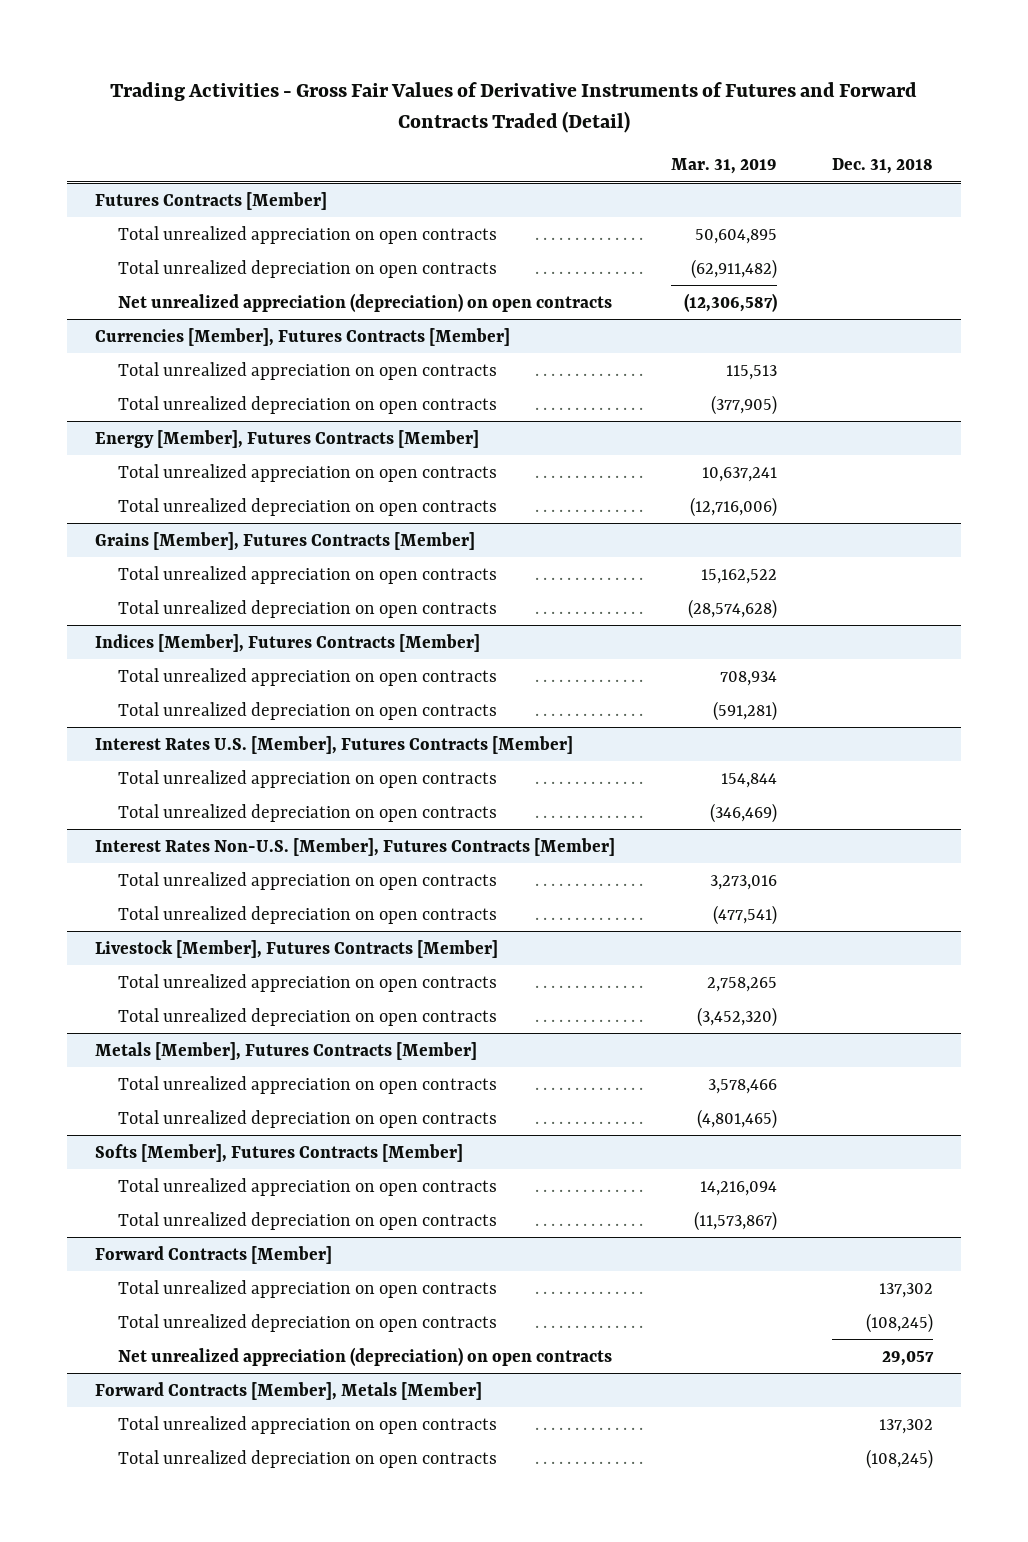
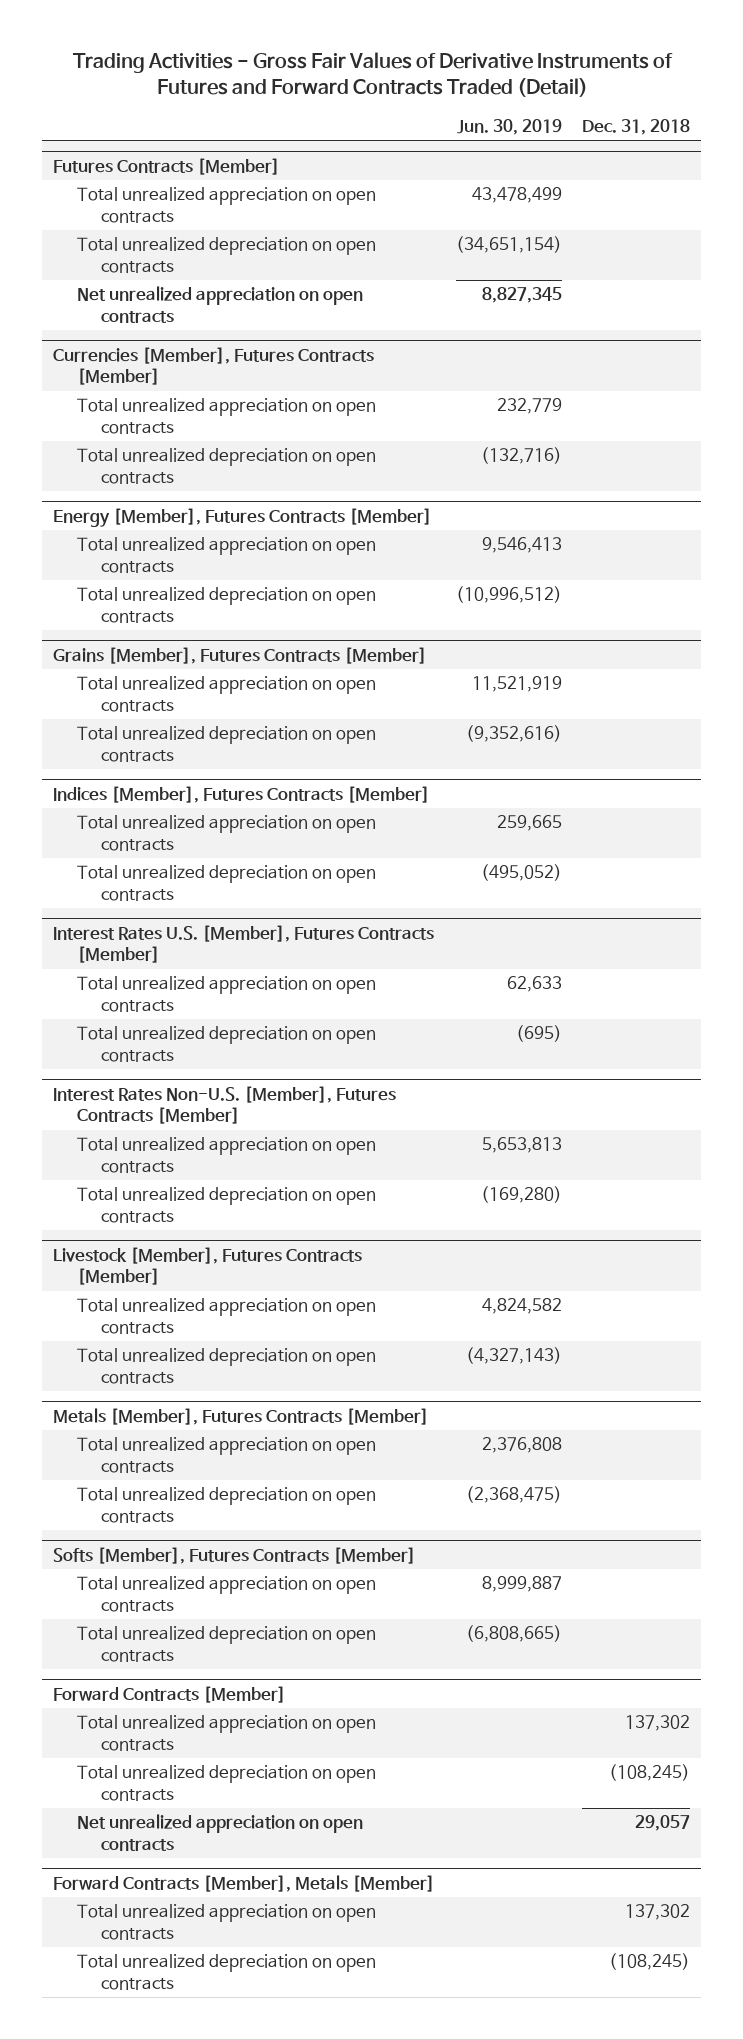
[670,158,777,175] Mar. 31, 2019 -> none
none -> [456,118,562,135] Jun. 30, 2019
[117,292,612,312] Net unrealized appreciation (depreciation) on open contracts -> [76,286,363,323] Net unrealized appreciation on open contracts
[117,1346,612,1366] Net unrealized appreciation (depreciation) on open contracts -> [76,1814,363,1851] Net unrealized appreciation on open contracts

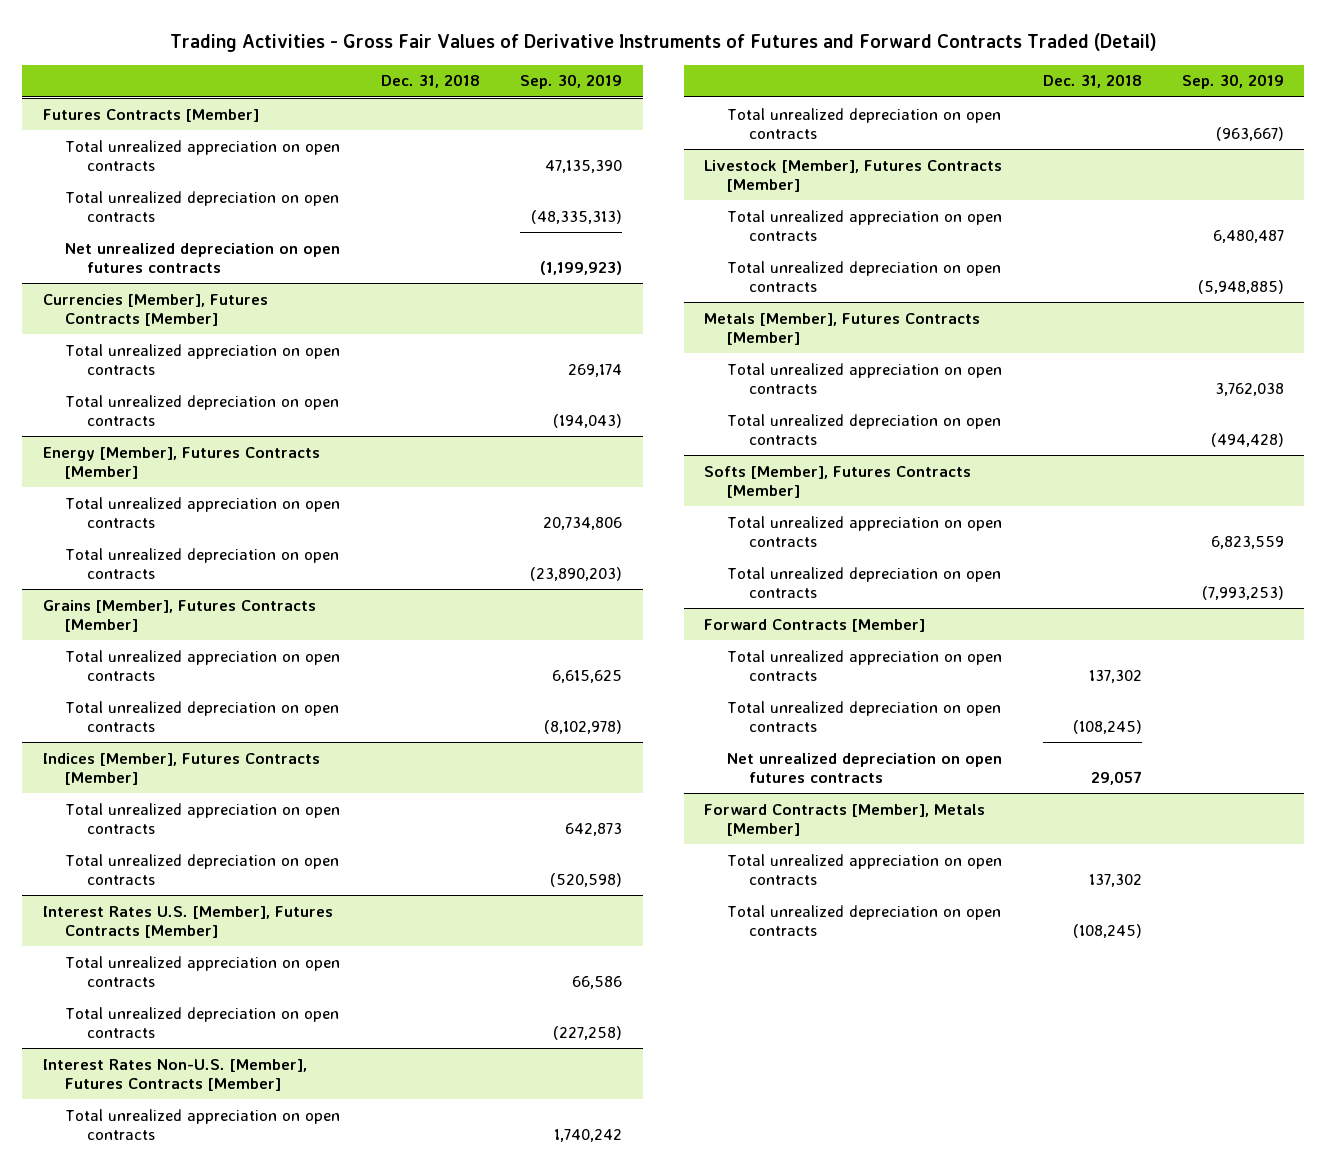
[456,118,562,135] Jun. 30, 2019 -> none
none -> [520,74,623,90] Sep. 30, 2019
[76,286,363,323] Net unrealized appreciation on open contracts -> [64,242,340,273] Net unrealized depreciation on open futures contracts
[76,1814,363,1851] Net unrealized appreciation on open contracts -> [726,752,1002,783] Net unrealized depreciation on open futures contracts

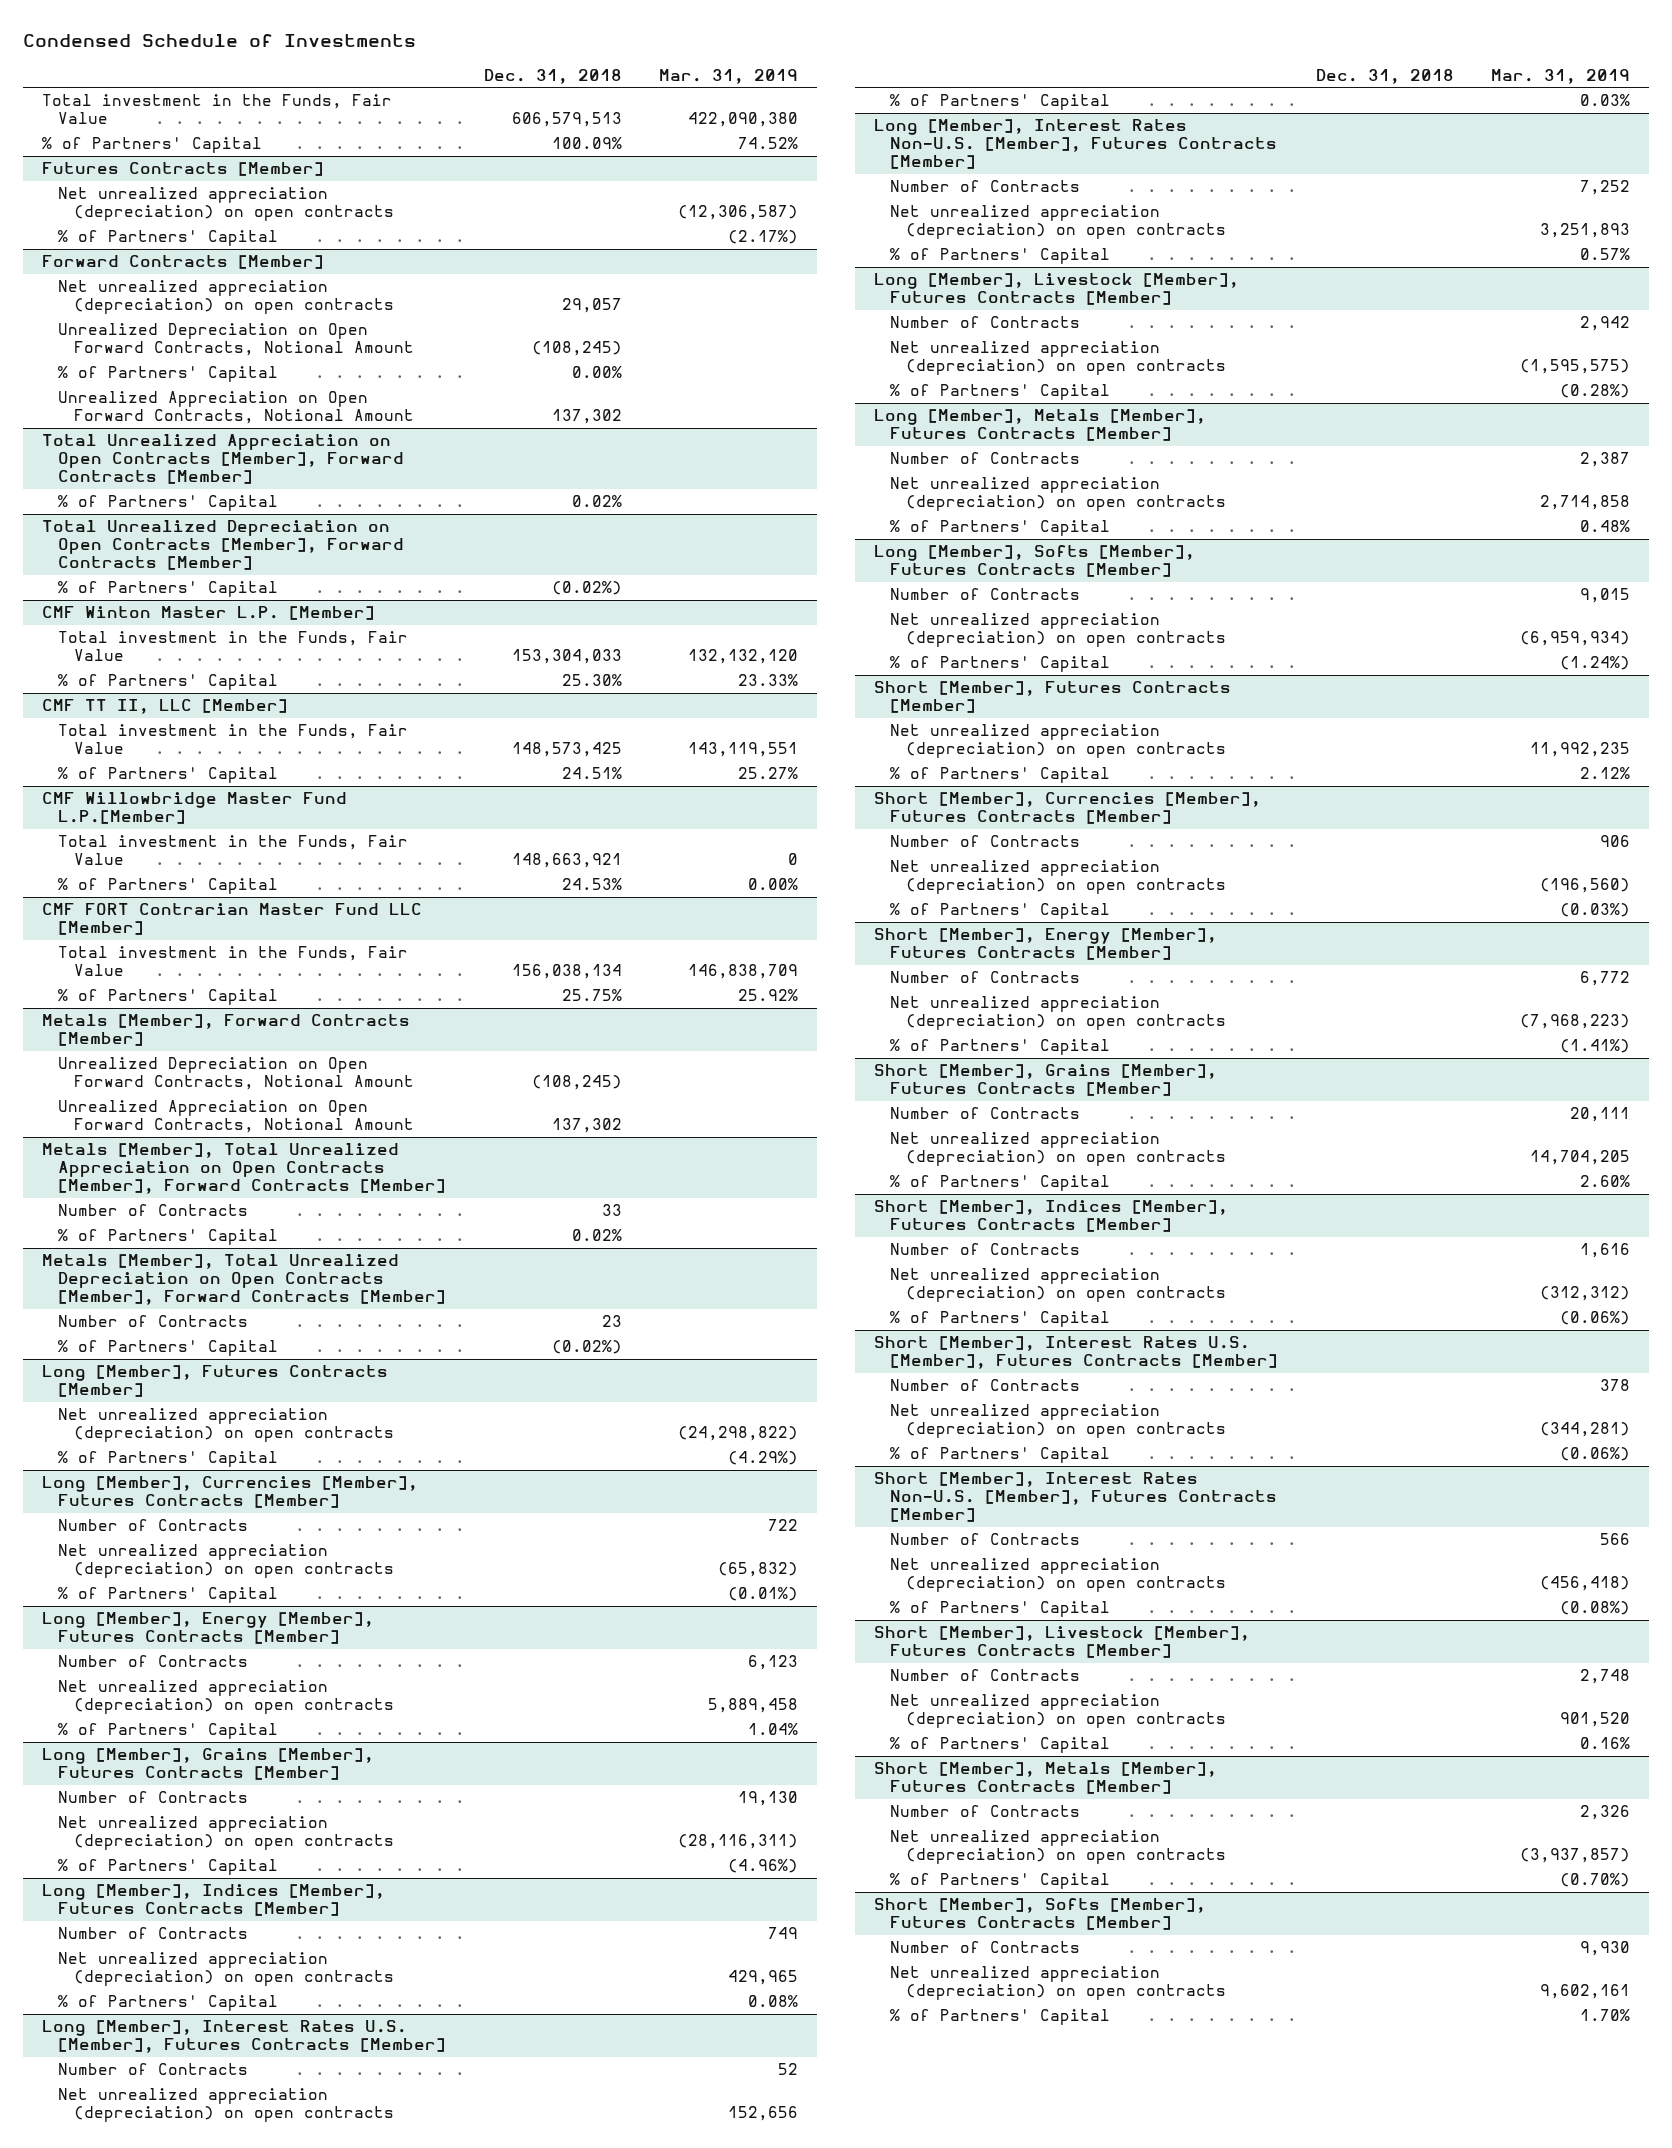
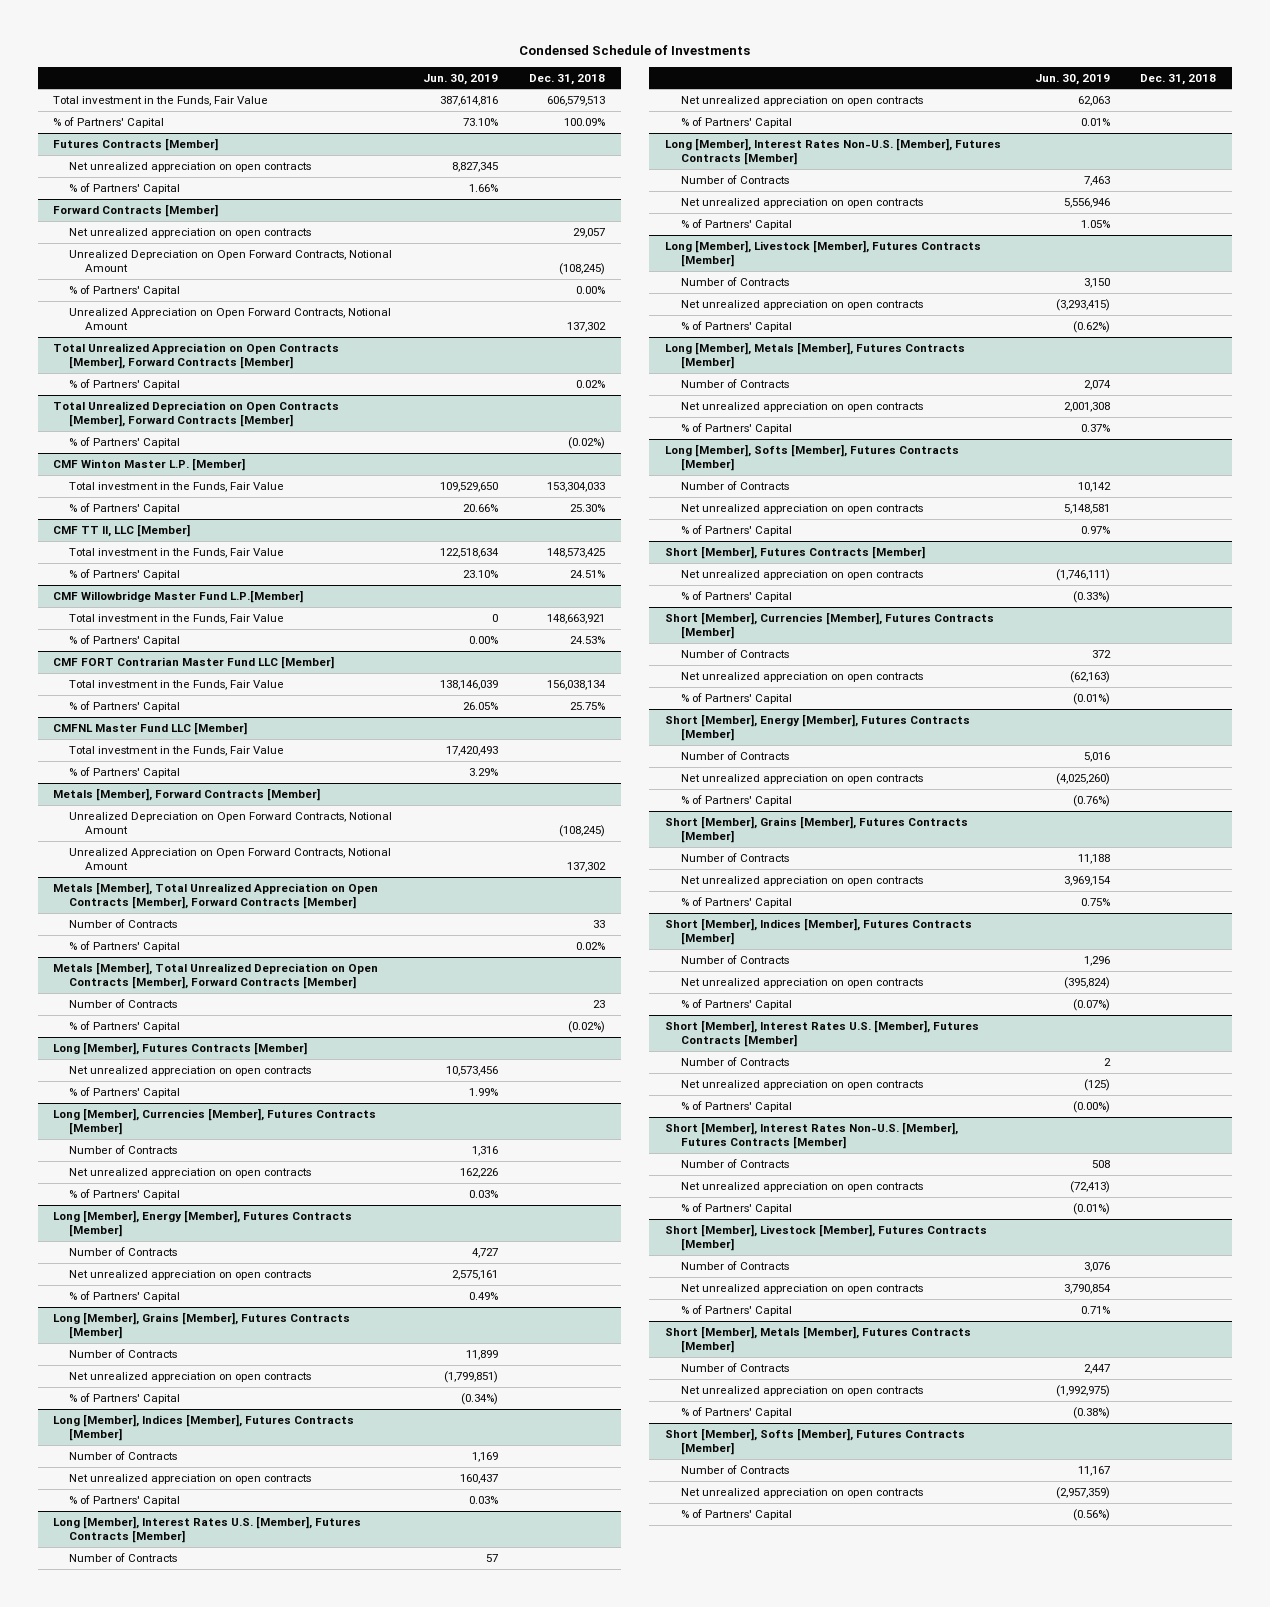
[659,68,799,84] Mar. 31, 2019 -> none
none -> [423,73,499,85] Jun. 30, 2019
[58,187,395,222] Net unrealized appreciation (depreciation) on open contracts -> [69,161,312,172] Net unrealized appreciation on open contracts
[58,280,395,315] Net unrealized appreciation (depreciation) on open contracts -> [69,227,312,238] Net unrealized appreciation on open contracts
none -> [53,721,248,735] CMFNL Master Fund LLC [Member]
none -> [69,745,285,756] Total investment in the Funds, Fair Value
none -> [69,766,181,778] % of Partners' Capital
[58,1408,395,1443] Net unrealized appreciation (depreciation) on open contracts -> [69,1065,312,1076] Net unrealized appreciation on open contracts
[58,1544,395,1579] Net unrealized appreciation (depreciation) on open contracts -> [69,1167,312,1178] Net unrealized appreciation on open contracts
[58,1680,395,1715] Net unrealized appreciation (depreciation) on open contracts -> [69,1269,312,1280] Net unrealized appreciation on open contracts
[58,1816,395,1851] Net unrealized appreciation (depreciation) on open contracts -> [69,1371,312,1382] Net unrealized appreciation on open contracts
[58,1952,395,1987] Net unrealized appreciation (depreciation) on open contracts -> [69,1473,312,1484] Net unrealized appreciation on open contracts
[58,2088,395,2123] Net unrealized appreciation (depreciation) on open contracts -> [680,95,923,106] Net unrealized appreciation on open contracts
[890,205,1227,240] Net unrealized appreciation (depreciation) on open contracts -> [680,197,923,208] Net unrealized appreciation on open contracts
[890,341,1227,376] Net unrealized appreciation (depreciation) on open contracts -> [680,299,923,310] Net unrealized appreciation on open contracts
[890,477,1227,512] Net unrealized appreciation (depreciation) on open contracts -> [680,401,923,412] Net unrealized appreciation on open contracts
[890,613,1227,648] Net unrealized appreciation (depreciation) on open contracts -> [680,503,923,514] Net unrealized appreciation on open contracts
[890,724,1227,759] Net unrealized appreciation (depreciation) on open contracts -> [680,569,923,580] Net unrealized appreciation on open contracts
[890,860,1227,895] Net unrealized appreciation (depreciation) on open contracts -> [680,671,923,682] Net unrealized appreciation on open contracts
[890,996,1227,1031] Net unrealized appreciation (depreciation) on open contracts -> [680,773,923,784] Net unrealized appreciation on open contracts
[890,1132,1227,1167] Net unrealized appreciation (depreciation) on open contracts -> [680,875,923,886] Net unrealized appreciation on open contracts
[890,1268,1227,1303] Net unrealized appreciation (depreciation) on open contracts -> [680,977,923,988] Net unrealized appreciation on open contracts
[890,1404,1227,1439] Net unrealized appreciation (depreciation) on open contracts -> [680,1079,923,1090] Net unrealized appreciation on open contracts
[890,1558,1227,1593] Net unrealized appreciation (depreciation) on open contracts -> [680,1181,923,1192] Net unrealized appreciation on open contracts
[890,1694,1227,1729] Net unrealized appreciation (depreciation) on open contracts -> [680,1283,923,1294] Net unrealized appreciation on open contracts
[890,1830,1227,1865] Net unrealized appreciation (depreciation) on open contracts -> [680,1385,923,1396] Net unrealized appreciation on open contracts
[890,1966,1227,2001] Net unrealized appreciation (depreciation) on open contracts -> [680,1487,923,1498] Net unrealized appreciation on open contracts

